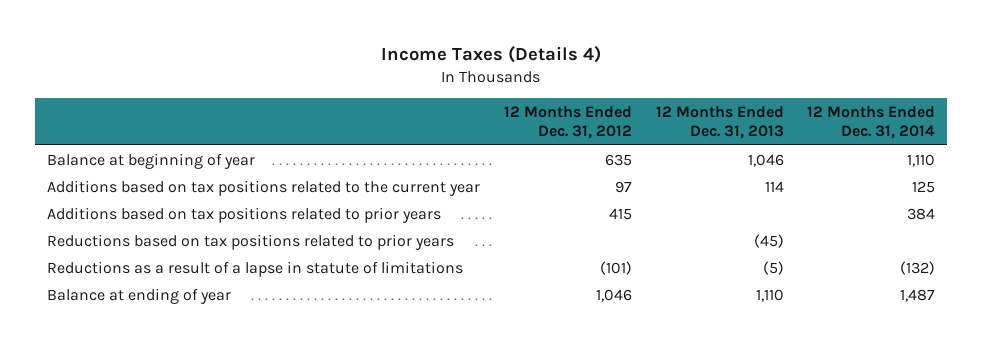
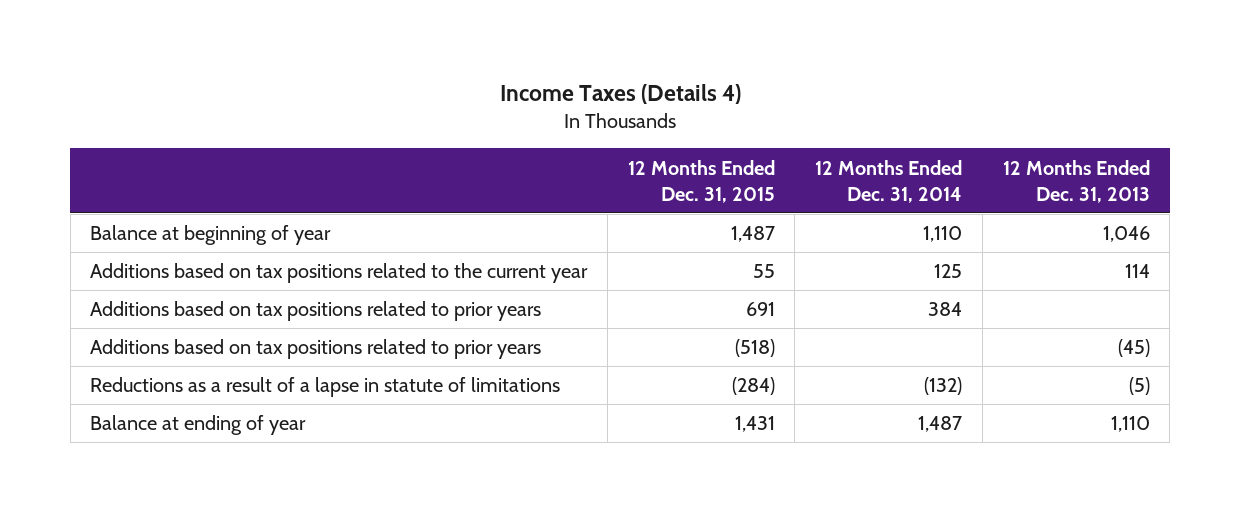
[503,105,632,140] 12 Months Ended Dec. 31, 2012 -> none
none -> [627,159,775,203] 12 Months Ended Dec. 31, 2015
[46,233,454,250] Reductions based on tax positions related to prior years -> [90,339,542,360] Additions based on tax positions related to prior years

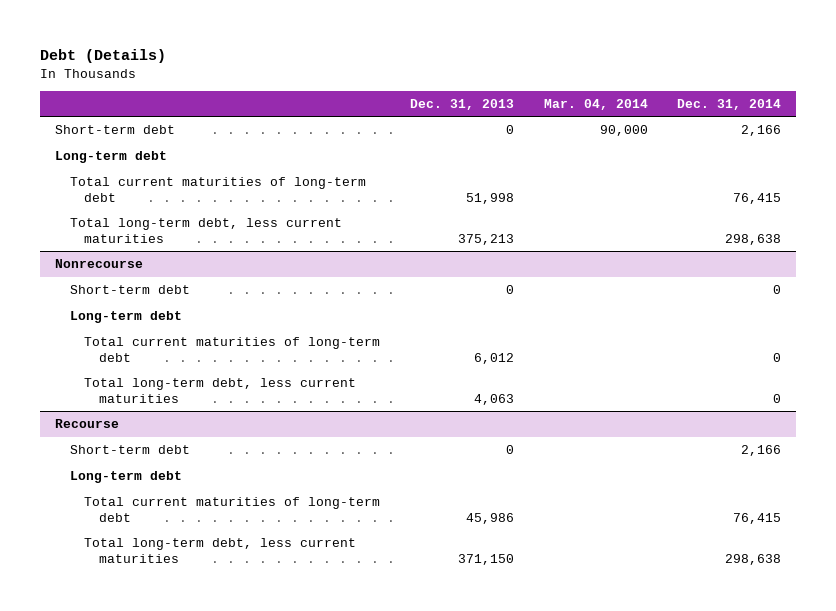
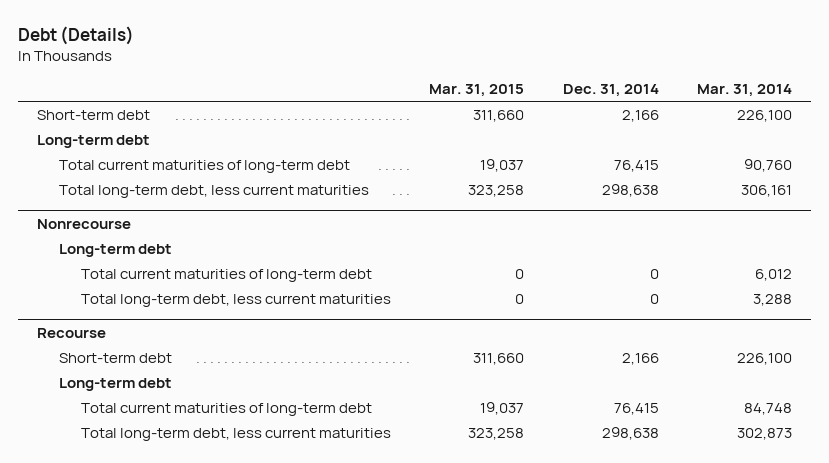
[409,98,514,110] Dec. 31, 2013 -> none
[543,98,648,110] Mar. 04, 2014 -> none
none -> [429,84,525,98] Mar. 31, 2015
none -> [696,84,792,98] Mar. 31, 2014
[69,285,190,295] Short-term debt -> none

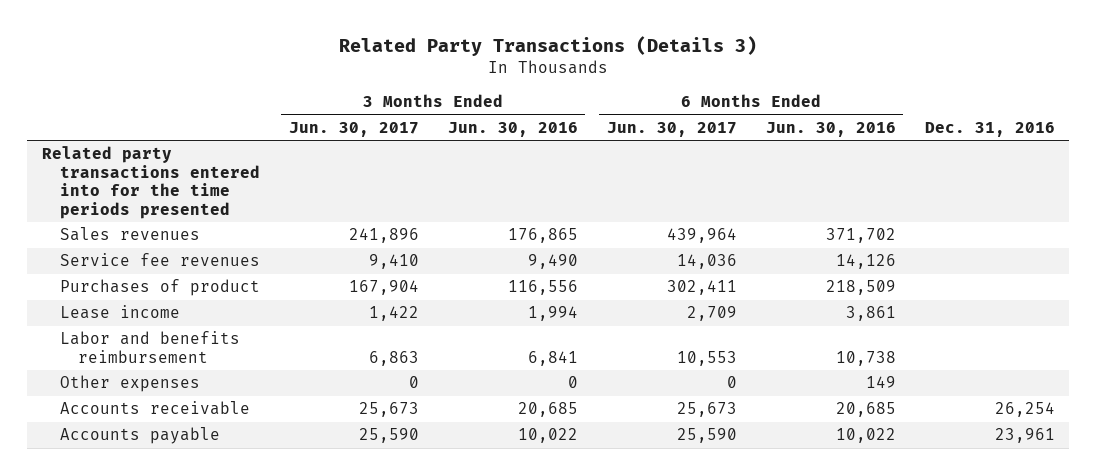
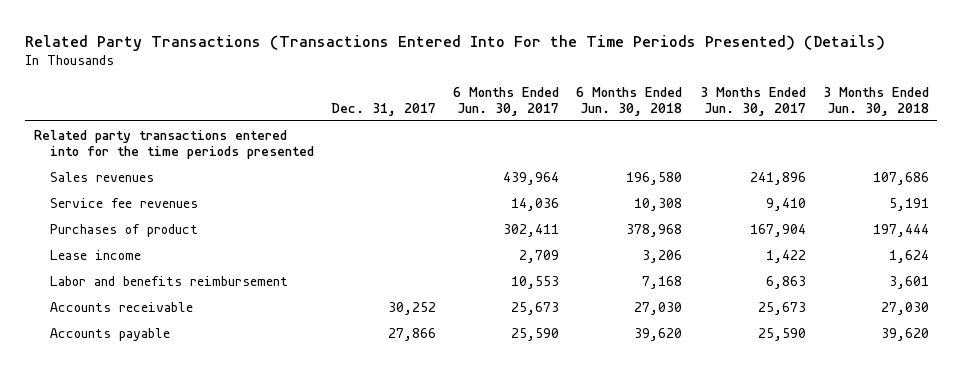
[339,35,758,56] Related Party Transactions (Details 3) -> [25,34,886,51] Related Party Transactions (Transactions Entered Into For the Time Periods Presented) (Details)
[447,121,578,137] Jun. 30, 2016 -> none
[765,121,896,137] Jun. 30, 2016 -> none
[924,121,1055,137] Dec. 31, 2016 -> none
none -> [331,102,437,116] Dec. 31, 2017
none -> [576,86,683,116] 6 Months Ended Jun. 30, 2018
none -> [822,86,929,116] 3 Months Ended Jun. 30, 2018
[59,375,200,393] Other expenses -> none

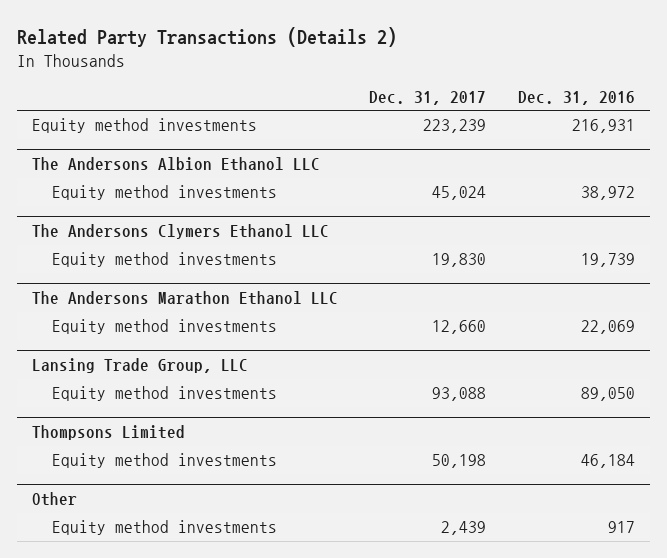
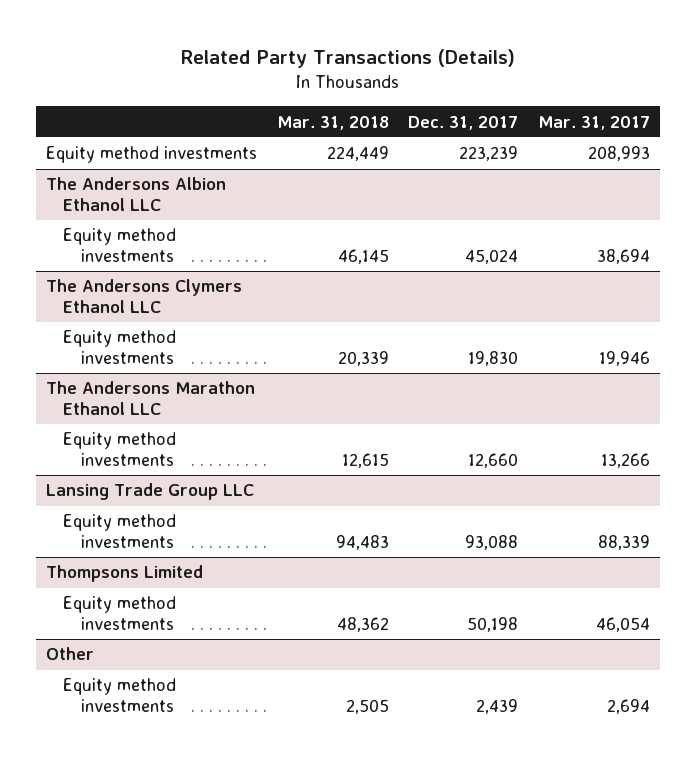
[16,26,397,47] Related Party Transactions (Details 2) -> [180,48,515,68] Related Party Transactions (Details)
[517,90,635,105] Dec. 31, 2016 -> none
none -> [276,115,389,130] Mar. 31, 2018
none -> [537,115,650,130] Mar. 31, 2017
[32,358,249,374] Lansing Trade Group, LLC -> [45,483,254,501] Lansing Trade Group LLC

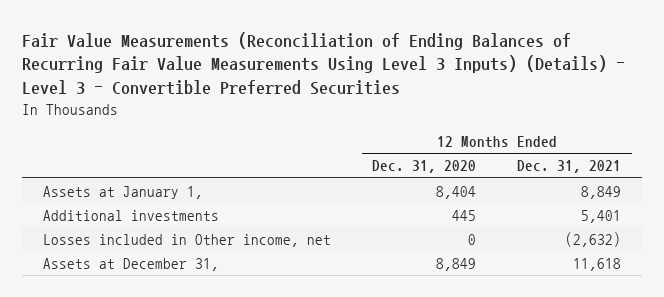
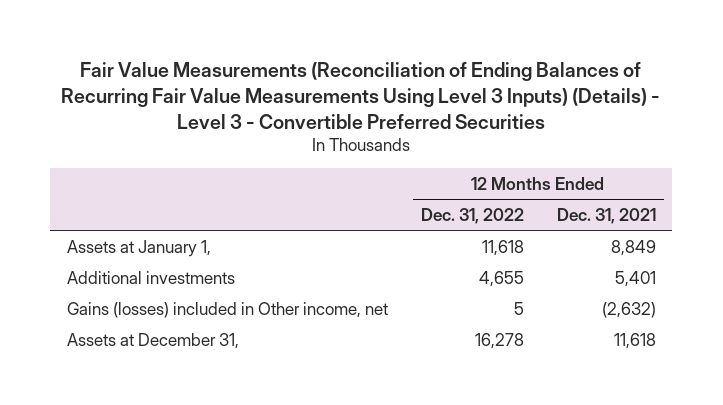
[371,160,476,174] Dec. 31, 2020 -> none
none -> [420,207,524,224] Dec. 31, 2022
[42,234,331,248] Losses included in Other income, net -> [66,301,388,318] Gains (losses) included in Other income, net

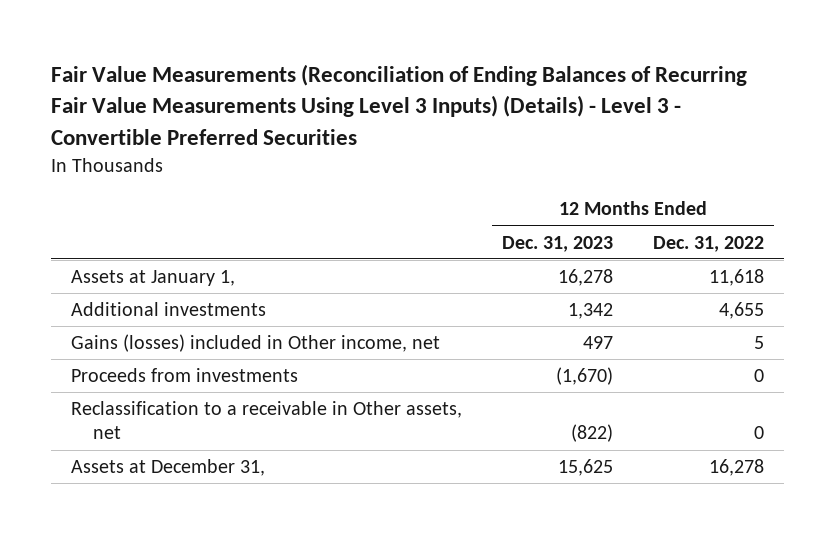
[556,207,656,224] Dec. 31, 2021 -> none
none -> [501,235,613,252] Dec. 31, 2023
none -> [70,368,298,383] Proceeds from investments
none -> [70,401,462,440] Reclassification to a receivable in Other assets, net

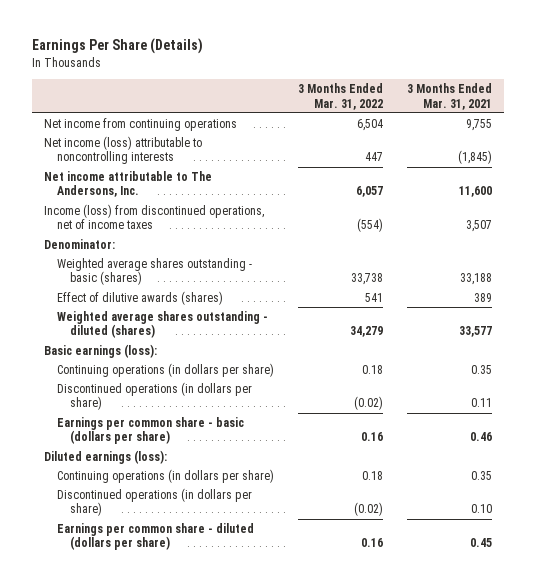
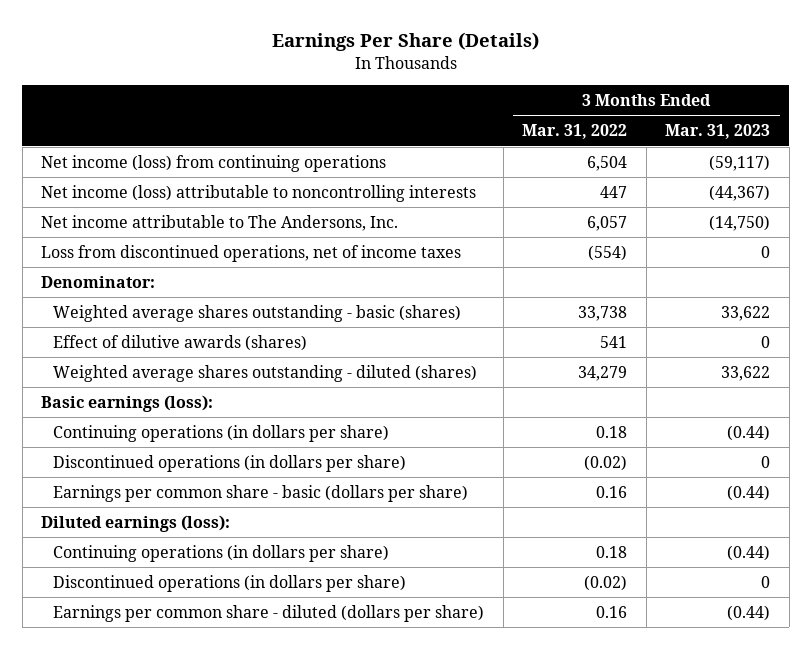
[407,82,493,110] 3 Months Ended Mar. 31, 2021 -> none
none -> [665,124,771,140] Mar. 31, 2023
[43,117,237,131] Net income from continuing operations -> [41,154,387,172] Net income (loss) from continuing operations
[43,203,264,230] Income (loss) from discontinued operations, net of income taxes -> [41,244,462,262] Loss from discontinued operations, net of income taxes

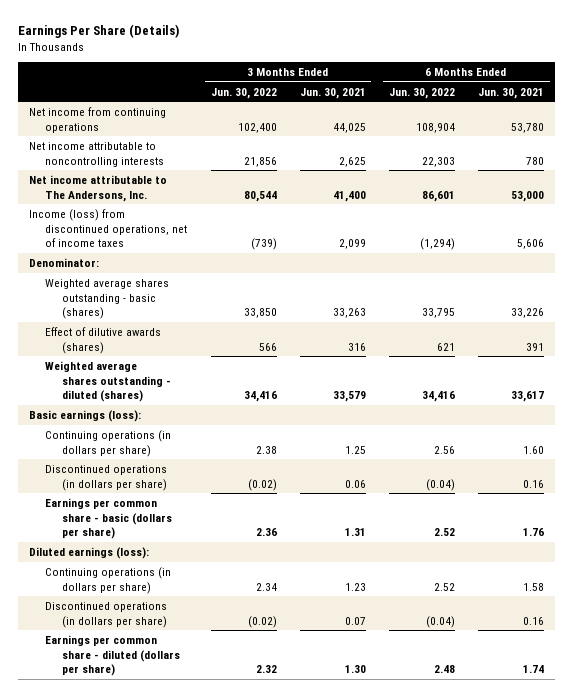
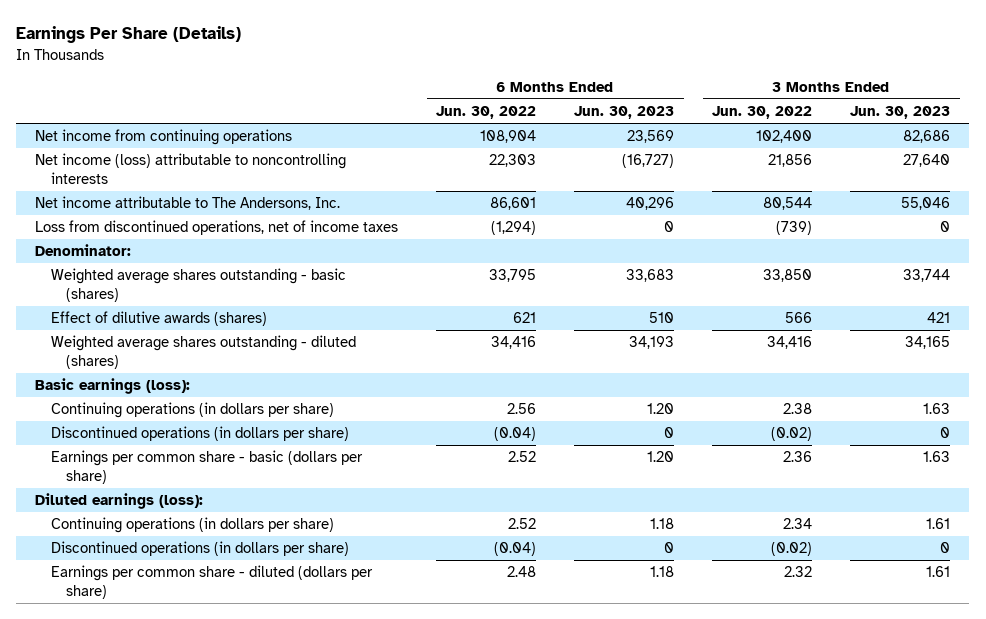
[299,87,366,99] Jun. 30, 2021 -> none
[477,87,544,99] Jun. 30, 2021 -> none
none -> [574,106,675,120] Jun. 30, 2023
none -> [850,106,951,120] Jun. 30, 2023
[29,141,165,167] Net income attributable to noncontrolling interests -> [35,153,347,185] Net income (loss) attributable to noncontrolling interests
[29,208,188,248] Income (loss) from discontinued operations, net of income taxes -> [35,220,399,236] Loss from discontinued operations, net of income taxes

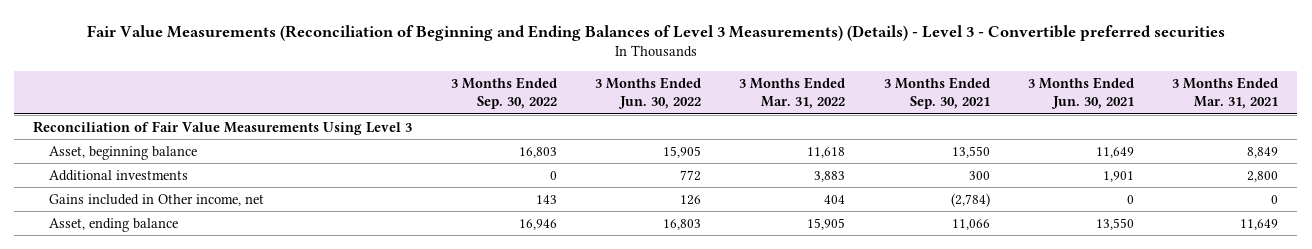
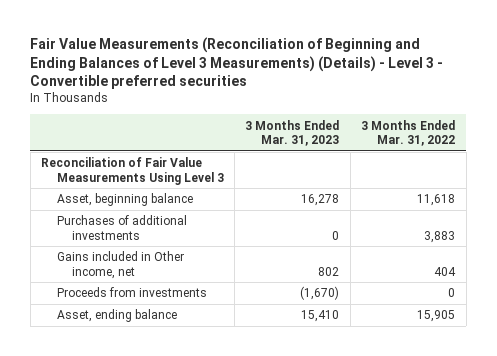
[450,76,557,110] 3 Months Ended Sep. 30, 2022 -> none
[595,76,702,110] 3 Months Ended Jun. 30, 2022 -> none
[883,76,990,110] 3 Months Ended Sep. 30, 2021 -> none
[1027,76,1134,110] 3 Months Ended Jun. 30, 2021 -> none
[1172,76,1279,110] 3 Months Ended Mar. 31, 2021 -> none
none -> [245,119,340,147] 3 Months Ended Mar. 31, 2023
[48,169,188,181] Additional investments -> [56,215,187,240] Purchases of additional investments
none -> [56,287,207,298] Proceeds from investments

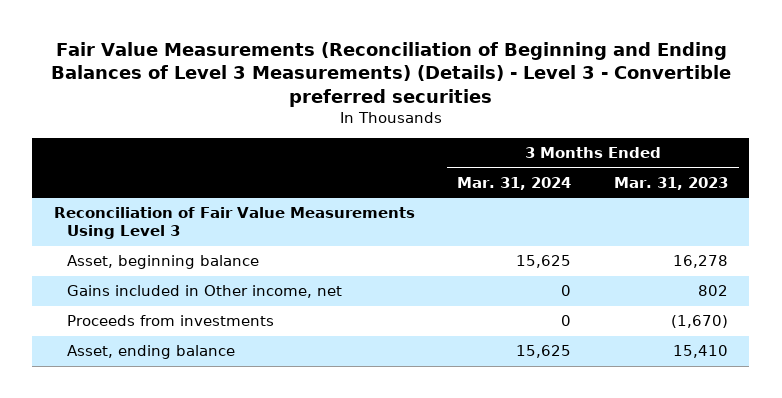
[361,119,456,147] 3 Months Ended Mar. 31, 2022 -> none
none -> [457,176,572,190] Mar. 31, 2024
[56,215,187,240] Purchases of additional investments -> none

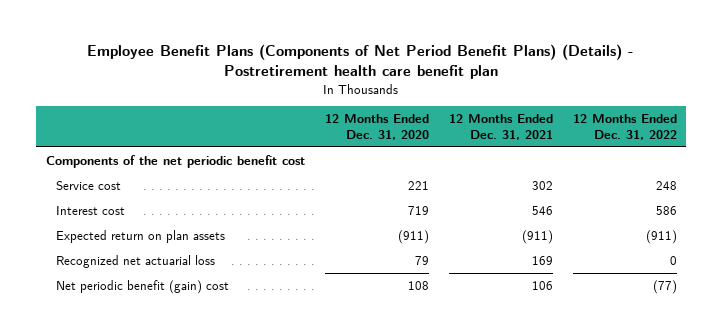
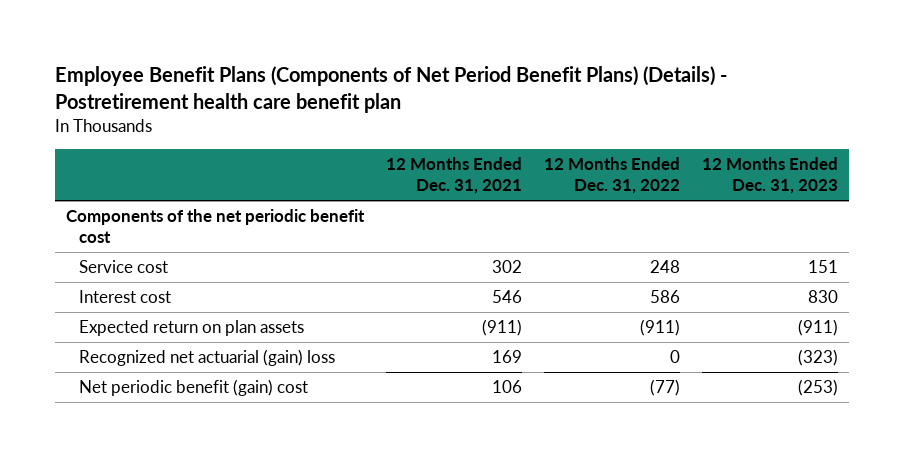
[324,114,429,140] 12 Months Ended Dec. 31, 2020 -> none
none -> [702,157,839,195] 12 Months Ended Dec. 31, 2023
[56,254,216,268] Recognized net actuarial loss -> [79,349,336,367] Recognized net actuarial (gain) loss

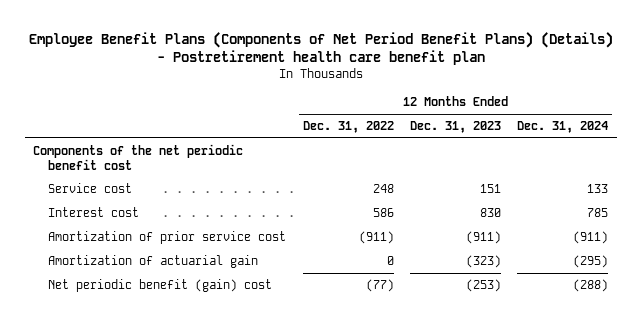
[386,157,523,195] 12 Months Ended Dec. 31, 2021 -> none
none -> [517,121,609,134] Dec. 31, 2024
[79,320,305,337] Expected return on plan assets -> [48,231,287,245] Amortization of prior service cost
[79,349,336,367] Recognized net actuarial (gain) loss -> [48,255,259,269] Amortization of actuarial gain

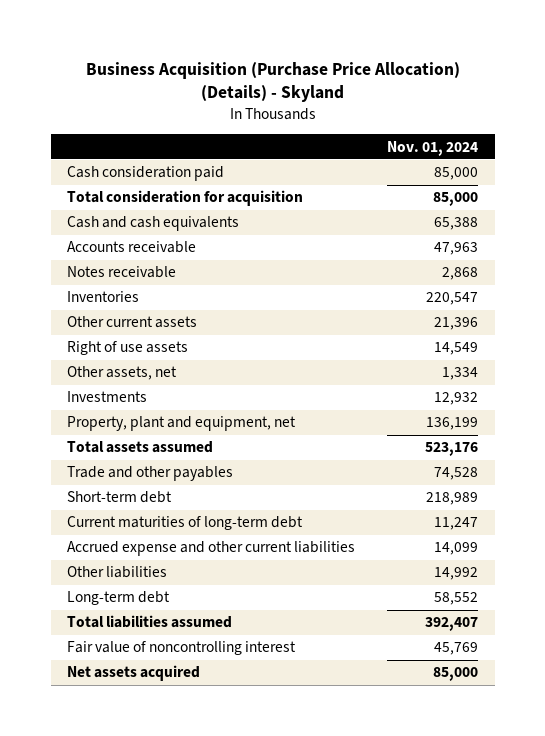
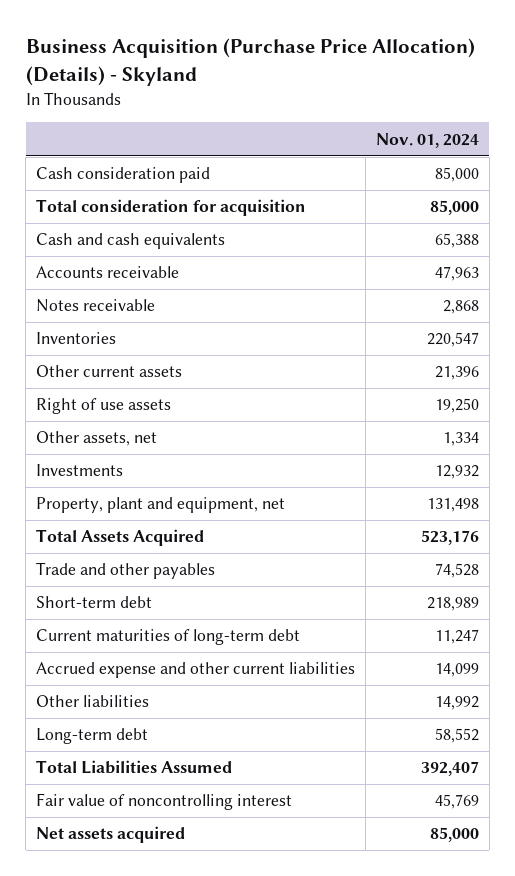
[434,342,479,356] 14,549 -> [434,398,479,414] 19,250
[426,417,479,431] 136,199 -> [426,498,479,513] 131,498
[67,441,214,454] Total assets assumed -> [36,529,205,547] Total Assets Acquired
[67,615,233,629] Total liabilities assumed -> [36,760,233,775] Total Liabilities Assumed

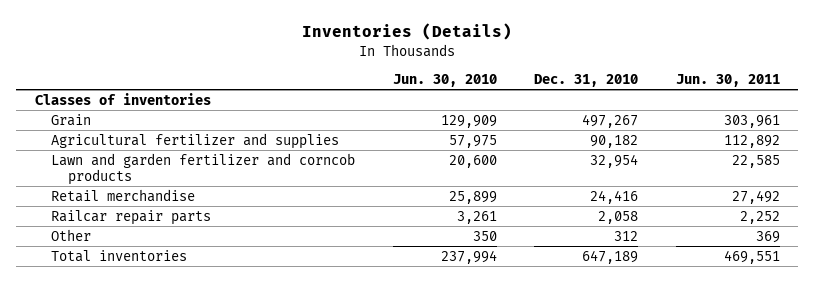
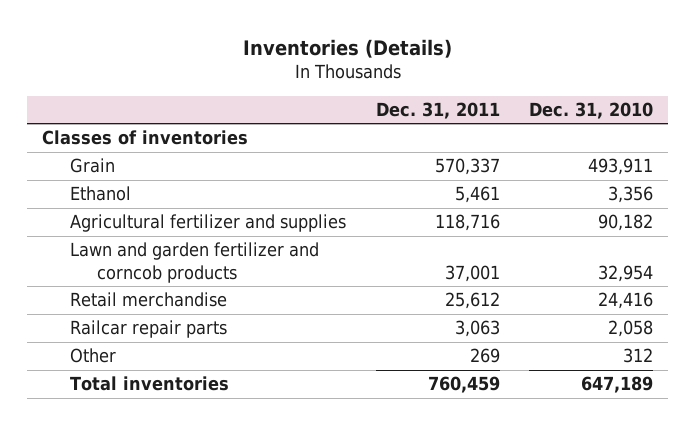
[392,73,497,87] Jun. 30, 2010 -> none
[675,73,780,87] Jun. 30, 2011 -> none
none -> [375,102,500,120] Dec. 31, 2011
[582,113,639,128] 497,267 -> [588,158,654,176] 493,911
none -> [69,186,131,202] Ethanol

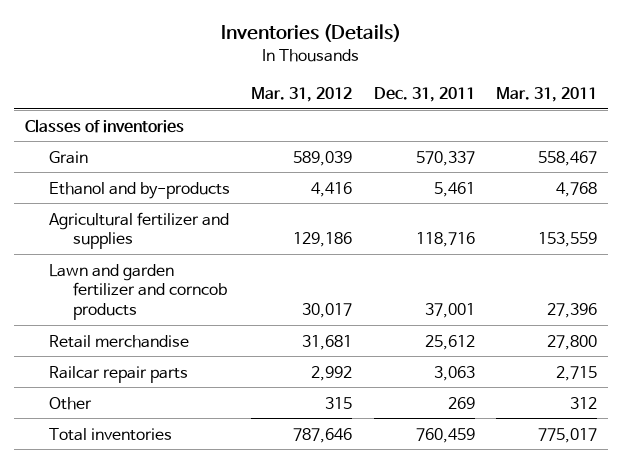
[529,102,654,120] Dec. 31, 2010 -> none
none -> [251,87,353,103] Mar. 31, 2012
none -> [496,87,598,103] Mar. 31, 2011
[69,186,131,202] Ethanol -> [48,181,230,199] Ethanol and by-products

